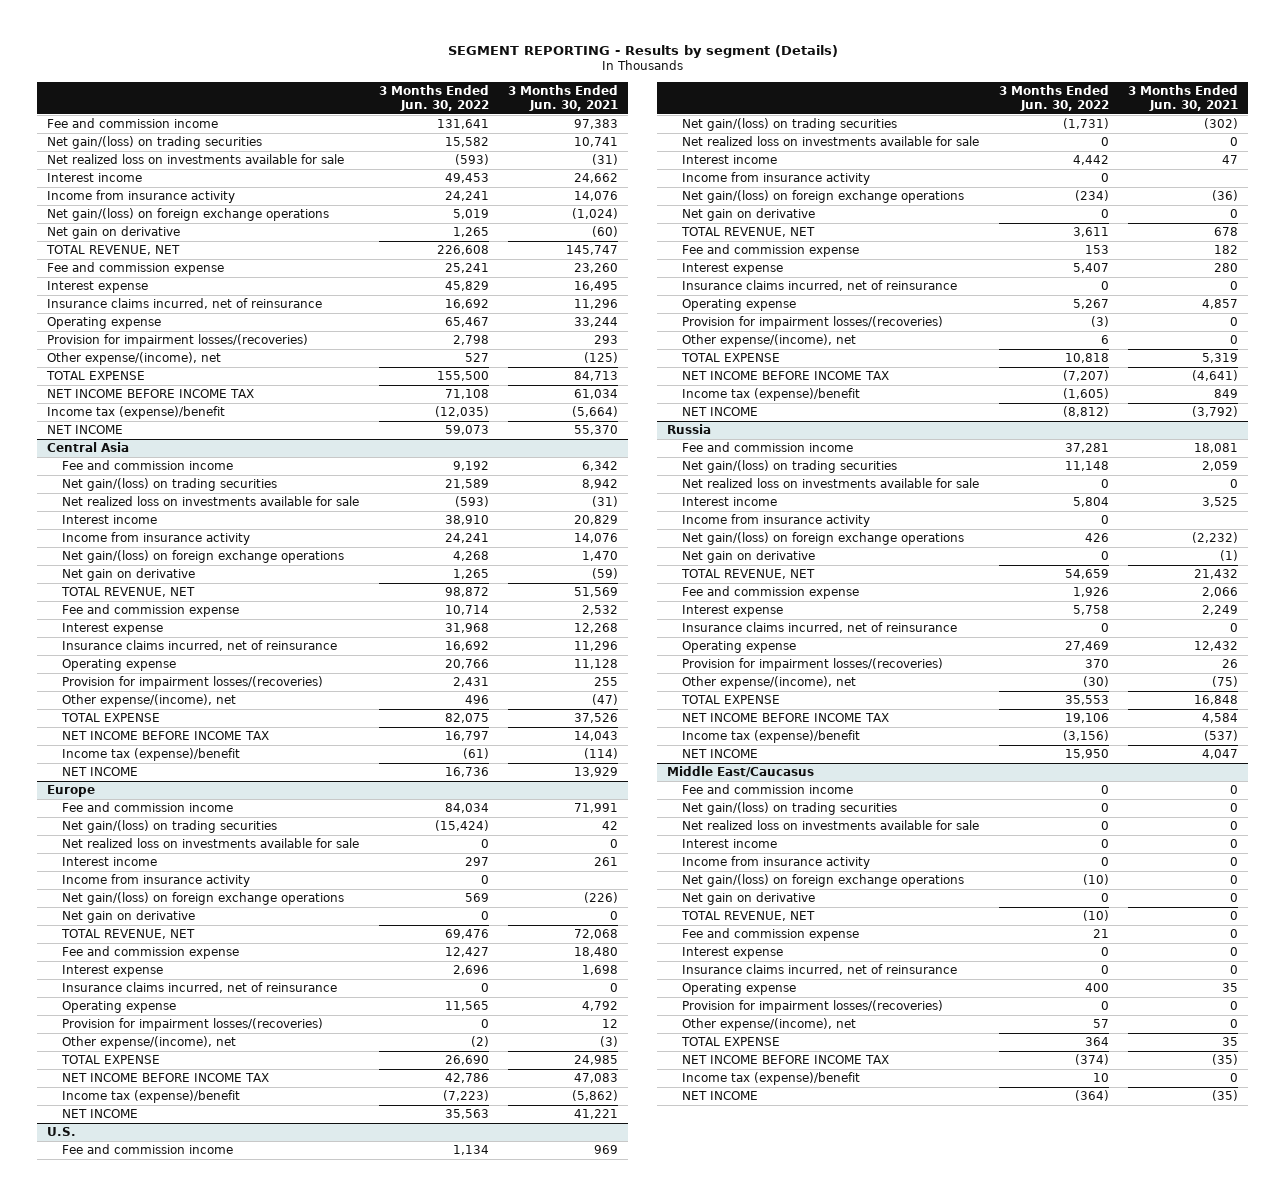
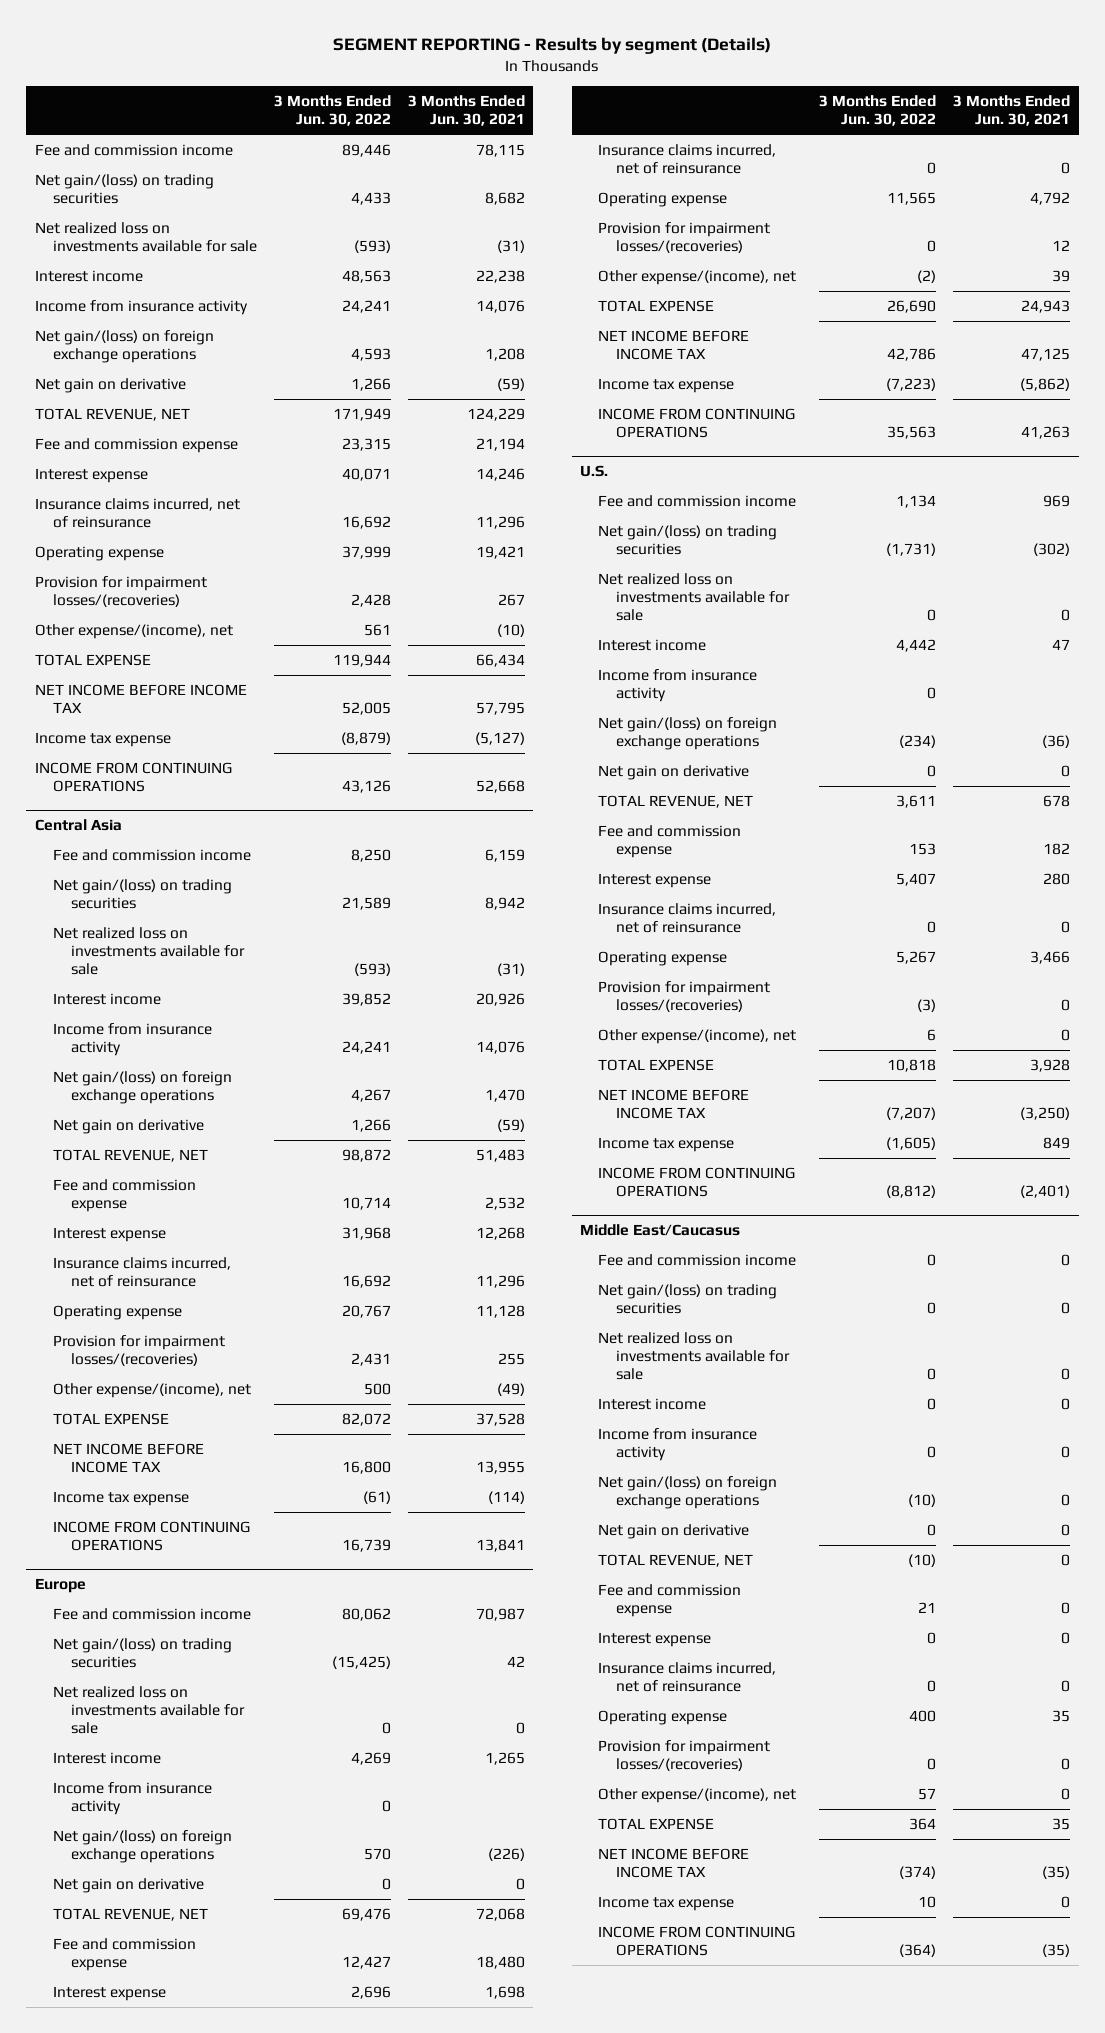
[436,119,489,130] 131,641 -> [341,143,391,157] 89,446
[574,119,619,130] 97,383 -> [475,143,525,157] 78,115
[444,137,489,148] 15,582 -> [350,192,391,206] 4,433
[574,137,619,148] 10,741 -> [484,192,525,206] 8,682
[444,173,489,184] 49,453 -> [341,269,391,283] 48,563
[574,173,619,184] 24,662 -> [475,269,525,283] 22,238
[452,209,489,220] 5,019 -> [350,348,391,362] 4,593
[572,208,619,220] (1,024) -> [484,348,525,362] 1,208
[452,227,489,238] 1,265 -> [350,377,391,391] 1,266
[592,226,619,238] (60) -> [496,377,525,391] (59)
[436,245,489,256] 226,608 -> [332,407,391,421] 171,949
[566,245,619,256] 145,747 -> [466,407,525,421] 124,229
[444,263,489,274] 25,241 -> [341,437,391,451] 23,315
[574,263,619,274] 23,260 -> [475,437,525,451] 21,194
[444,281,489,292] 45,829 -> [341,467,391,481] 40,071
[574,281,619,292] 16,495 -> [475,467,525,481] 14,246
[46,425,123,435] NET INCOME -> none
[444,317,489,328] 65,467 -> [341,545,391,559] 37,999
[574,317,619,328] 33,244 -> [475,545,525,559] 19,421
[452,335,489,346] 2,798 -> [350,594,391,608] 2,428
[594,335,619,345] 293 -> [497,594,525,607] 267
[464,353,489,363] 527 -> [363,623,391,636] 561
[584,352,619,364] (125) -> [496,623,525,637] (10)
[436,371,489,382] 155,500 -> [332,653,391,667] 119,944
[574,371,619,382] 84,713 -> [475,653,525,667] 66,434
[444,389,489,400] 71,108 -> [341,702,391,716] 52,005
[574,389,619,400] 61,034 -> [475,702,525,716] 57,795
[46,406,225,420] Income tax (expense)/benefit -> [34,731,171,747] Income tax expense
[434,406,489,418] (12,035) -> [340,731,391,745] (8,879)
[572,406,619,418] (5,664) -> [474,731,525,745] (5,127)
none -> [34,761,232,793] INCOME FROM CONTINUING OPERATIONS
[452,461,489,472] 9,192 -> [350,848,391,862] 8,250
[582,461,619,472] 6,342 -> [484,848,525,862] 6,159
[444,515,489,526] 38,910 -> [341,992,391,1006] 39,852
[574,515,619,526] 20,829 -> [475,992,525,1006] 20,926
[452,551,489,562] 4,268 -> [350,1089,391,1103] 4,267
[452,569,489,580] 1,265 -> [350,1118,391,1132] 1,266
[574,587,619,598] 51,569 -> [475,1148,525,1162] 51,483
[444,659,489,670] 20,766 -> [341,1304,391,1318] 20,767
[62,767,139,777] NET INCOME -> none
[464,695,489,705] 496 -> [363,1382,391,1395] 500
[592,694,619,706] (47) -> [496,1382,525,1396] (49)
[444,713,489,724] 82,075 -> [341,1412,391,1426] 82,072
[574,713,619,724] 37,526 -> [475,1412,525,1426] 37,528
[444,731,489,742] 16,797 -> [341,1461,391,1475] 16,800
[574,731,619,742] 14,043 -> [475,1461,525,1475] 13,955
[62,748,241,762] Income tax (expense)/benefit -> [52,1490,189,1506] Income tax expense
none -> [52,1520,250,1552] INCOME FROM CONTINUING OPERATIONS
[444,803,489,814] 84,034 -> [341,1607,391,1621] 80,062
[574,803,619,814] 71,991 -> [475,1607,525,1621] 70,987
[434,820,489,832] (15,424) -> [331,1656,391,1670] (15,425)
[464,857,489,867] 297 -> [350,1751,391,1765] 4,269
[594,857,619,867] 261 -> [484,1751,525,1765] 1,265
[464,893,489,903] 569 -> [363,1848,391,1861] 570
[62,1109,139,1119] NET INCOME -> none
[600,1036,619,1048] (3) -> [1052,269,1071,282] 39
[574,1055,619,1066] 24,985 -> [1021,299,1071,313] 24,943
[574,1073,619,1084] 47,083 -> [1021,348,1071,362] 47,125
[62,1090,241,1104] Income tax (expense)/benefit -> [598,377,735,393] Income tax expense
none -> [598,407,796,439] INCOME FROM CONTINUING OPERATIONS
[1202,299,1239,310] 4,857 -> [1030,950,1071,964] 3,466
[682,407,759,417] NET INCOME -> none
[666,424,711,435] Russia -> none
[682,442,854,453] Fee and commission income -> none
[682,460,898,474] Net gain/(loss) on trading securities -> none
[682,478,980,489] Net realized loss on investments available for sale -> none
[682,497,778,507] Interest income -> none
[682,514,871,528] Income from insurance activity -> none
[682,532,965,546] Net gain/(loss) on foreign exchange operations -> none
[682,550,816,564] Net gain on derivative -> none
[681,569,816,580] TOTAL REVENUE, NET -> none
[682,586,860,600] Fee and commission expense -> none
[682,605,784,618] Interest expense -> none
[682,622,958,634] Insurance claims incurred, net of reinsurance -> none
[682,641,797,654] Operating expense -> none
[682,658,944,672] Provision for impairment losses/(recoveries) -> none
[682,676,857,690] Other expense/(income), net -> none
[681,695,781,705] TOTAL EXPENSE -> none
[682,713,890,723] NET INCOME BEFORE INCOME TAX -> none
[682,730,861,744] Income tax (expense)/benefit -> none
[682,749,759,759] NET INCOME -> none
[1202,353,1239,364] 5,319 -> [1030,1058,1071,1072] 3,928
[1192,370,1239,382] (4,641) -> [1020,1107,1071,1121] (3,250)
[682,388,861,402] Income tax (expense)/benefit -> [598,1136,735,1152] Income tax expense
none -> [598,1166,796,1198] INCOME FROM CONTINUING OPERATIONS
[682,1072,861,1086] Income tax (expense)/benefit -> [598,1895,735,1911] Income tax expense
[682,1091,759,1101] NET INCOME -> [598,1925,796,1957] INCOME FROM CONTINUING OPERATIONS

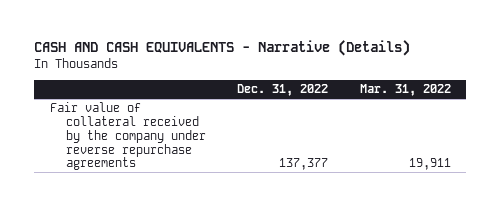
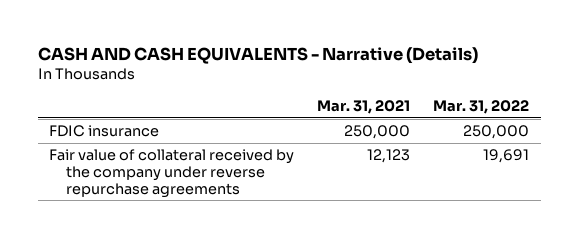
[237,84,329,97] Dec. 31, 2022 -> none
none -> [317,100,411,115] Mar. 31, 2021
none -> [49,125,160,138] FDIC insurance
[408,158,451,171] 19,911 -> [483,149,530,164] 19,691

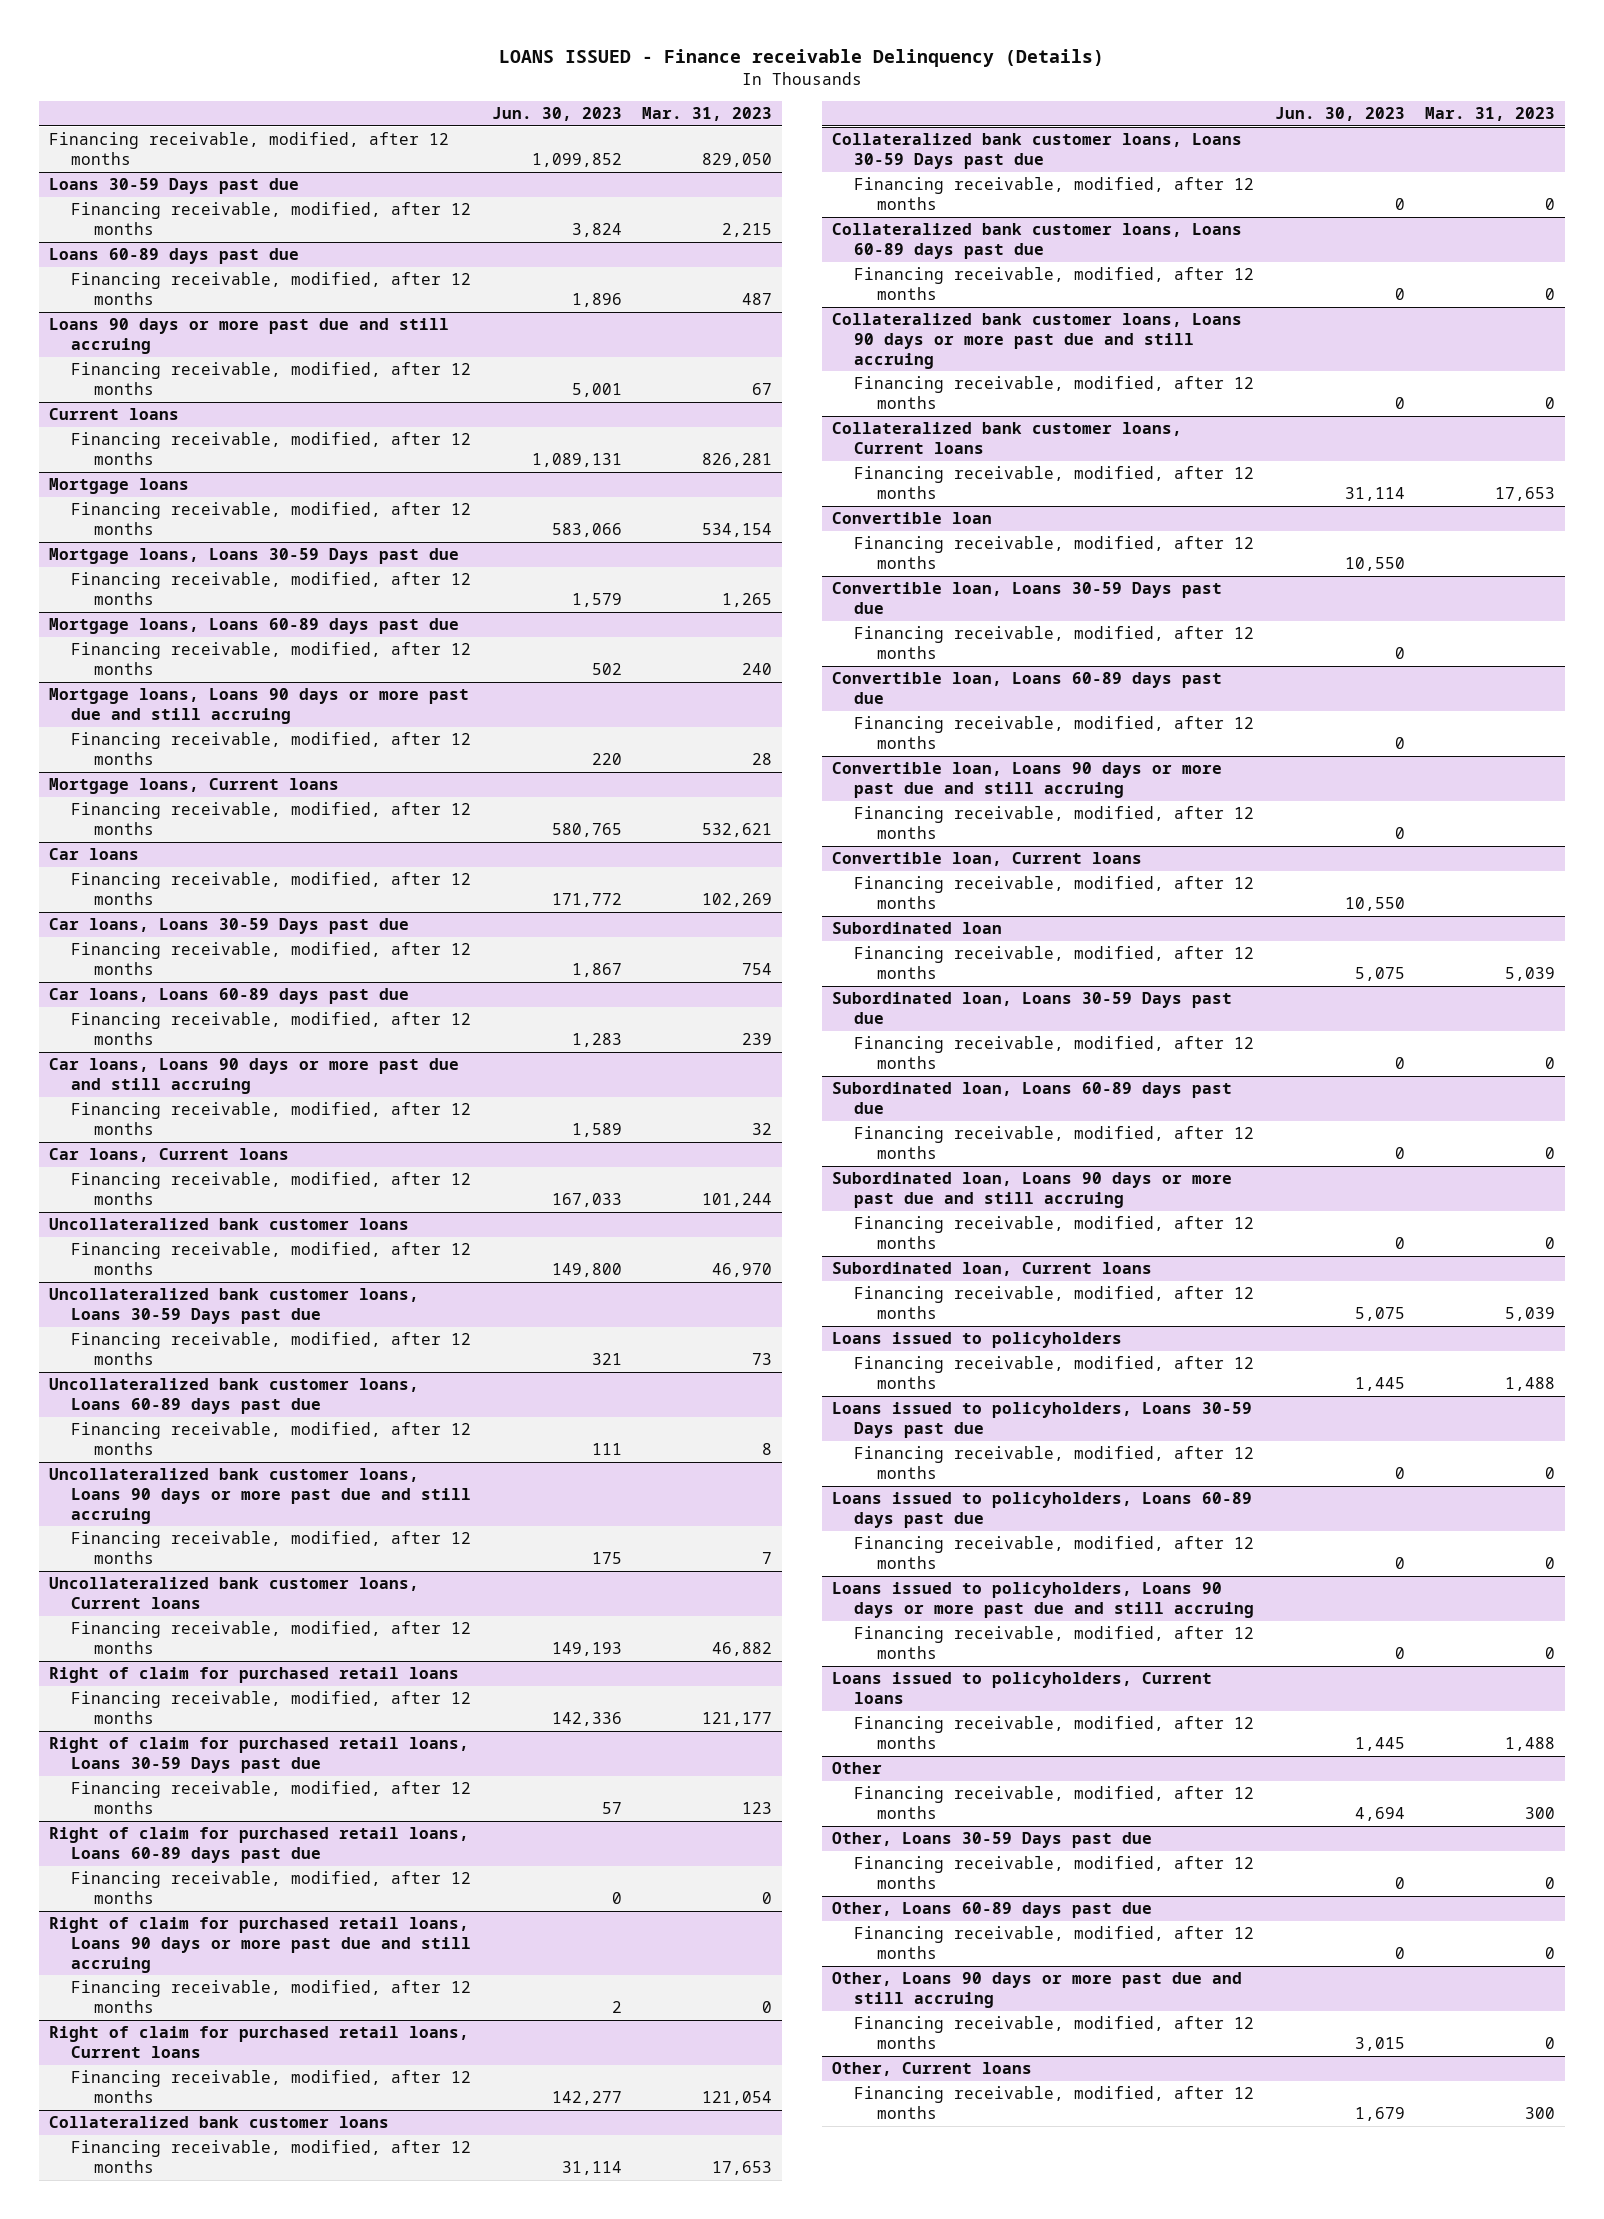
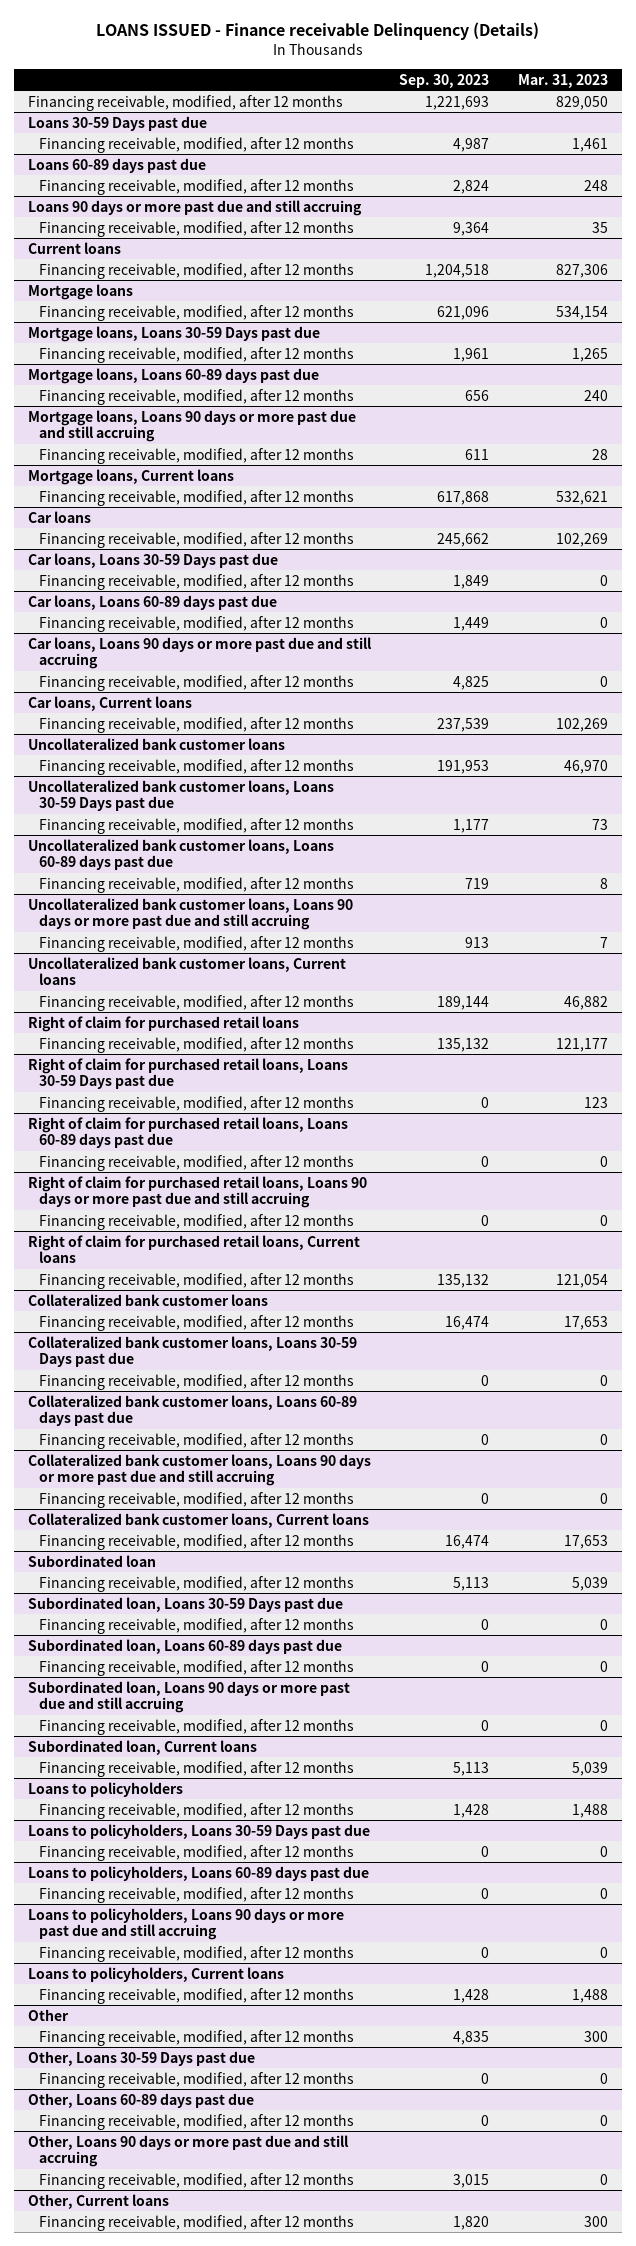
[491,106,622,121] Jun. 30, 2023 -> none
none -> [399,73,490,88] Sep. 30, 2023
[722,222,773,237] 2,215 -> [571,137,608,152] 1,461
[742,292,773,305] 487 -> [583,179,608,191] 248
[752,382,773,395] 67 -> [591,221,608,233] 35
[702,452,773,467] 826,281 -> [555,263,608,278] 827,306
[742,962,773,975] 754 -> [599,574,608,586] 0
[742,1032,773,1045] 239 -> [599,616,608,628] 0
[752,1122,773,1135] 32 -> [599,675,608,687] 0
[702,1192,773,1207] 101,244 -> [555,717,608,732] 102,269
[832,512,993,525] Convertible loan -> none
[854,536,1255,569] Financing receivable, modified, after 12 months -> none
[832,582,1223,614] Convertible loan, Loans 30-59 Days past due -> none
[854,626,1255,659] Financing receivable, modified, after 12 months -> none
[832,672,1223,704] Convertible loan, Loans 60-89 days past due -> none
[854,716,1255,749] Financing receivable, modified, after 12 months -> none
[832,762,1223,798] Convertible loan, Loans 90 days or more past due and still accruing -> none
[854,806,1255,839] Financing receivable, modified, after 12 months -> none
[832,852,1143,867] Convertible loan, Current loans -> none
[854,876,1255,909] Financing receivable, modified, after 12 months -> none
[832,1332,1123,1349] Loans issued to policyholders -> [28,1781,184,1797] Loans to policyholders
[832,1402,1253,1438] Loans issued to policyholders, Loans 30-59 Days past due -> [28,1823,371,1839] Loans to policyholders, Loans 30-59 Days past due
[832,1492,1253,1528] Loans issued to policyholders, Loans 60-89 days past due -> [28,1865,370,1881] Loans to policyholders, Loans 60-89 days past due
[832,1582,1255,1618] Loans issued to policyholders, Loans 90 days or more past due and still accruing -> [28,1907,345,1941] Loans to policyholders, Loans 90 days or more past due and still accruing
[832,1672,1213,1704] Loans issued to policyholders, Current loans -> [28,1966,285,1982] Loans to policyholders, Current loans

